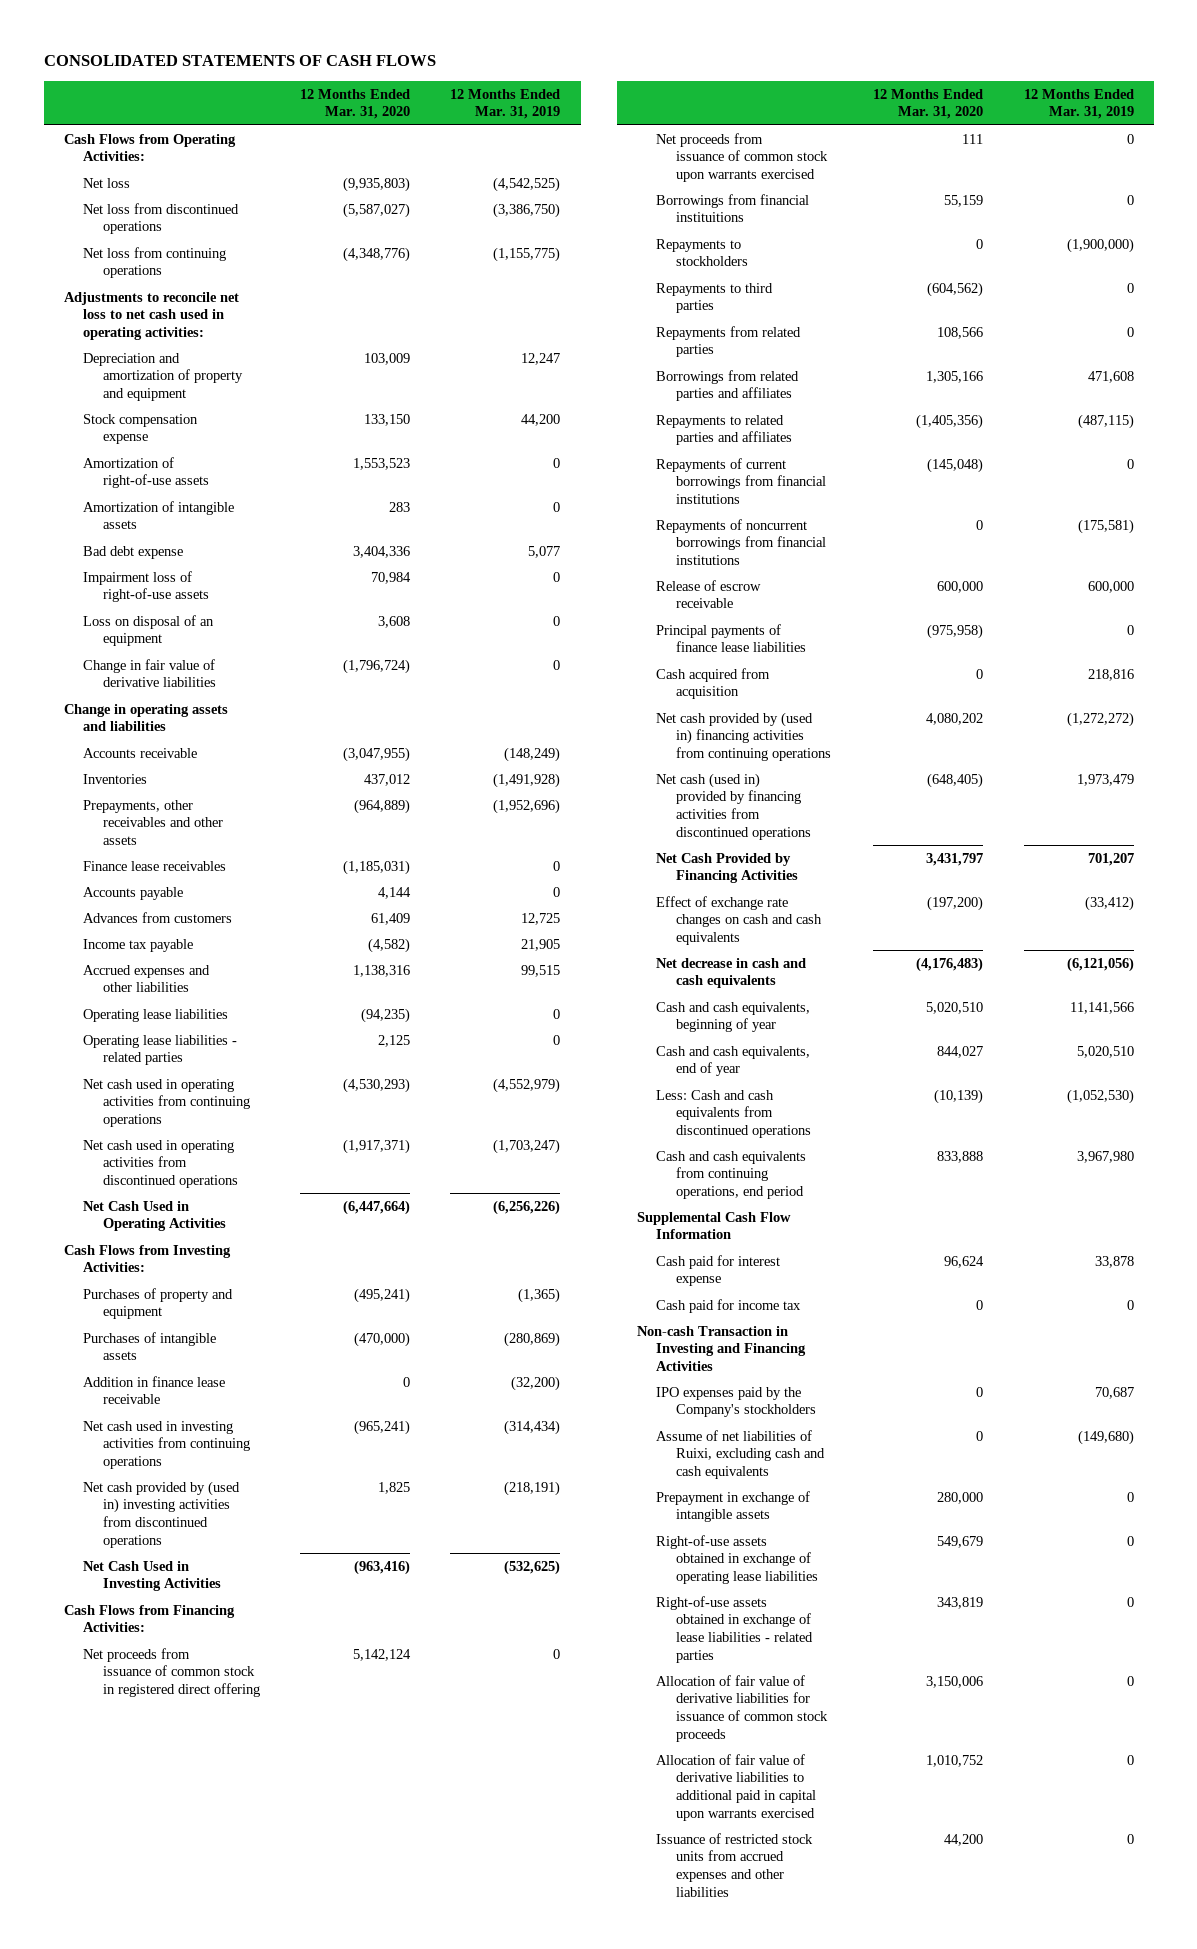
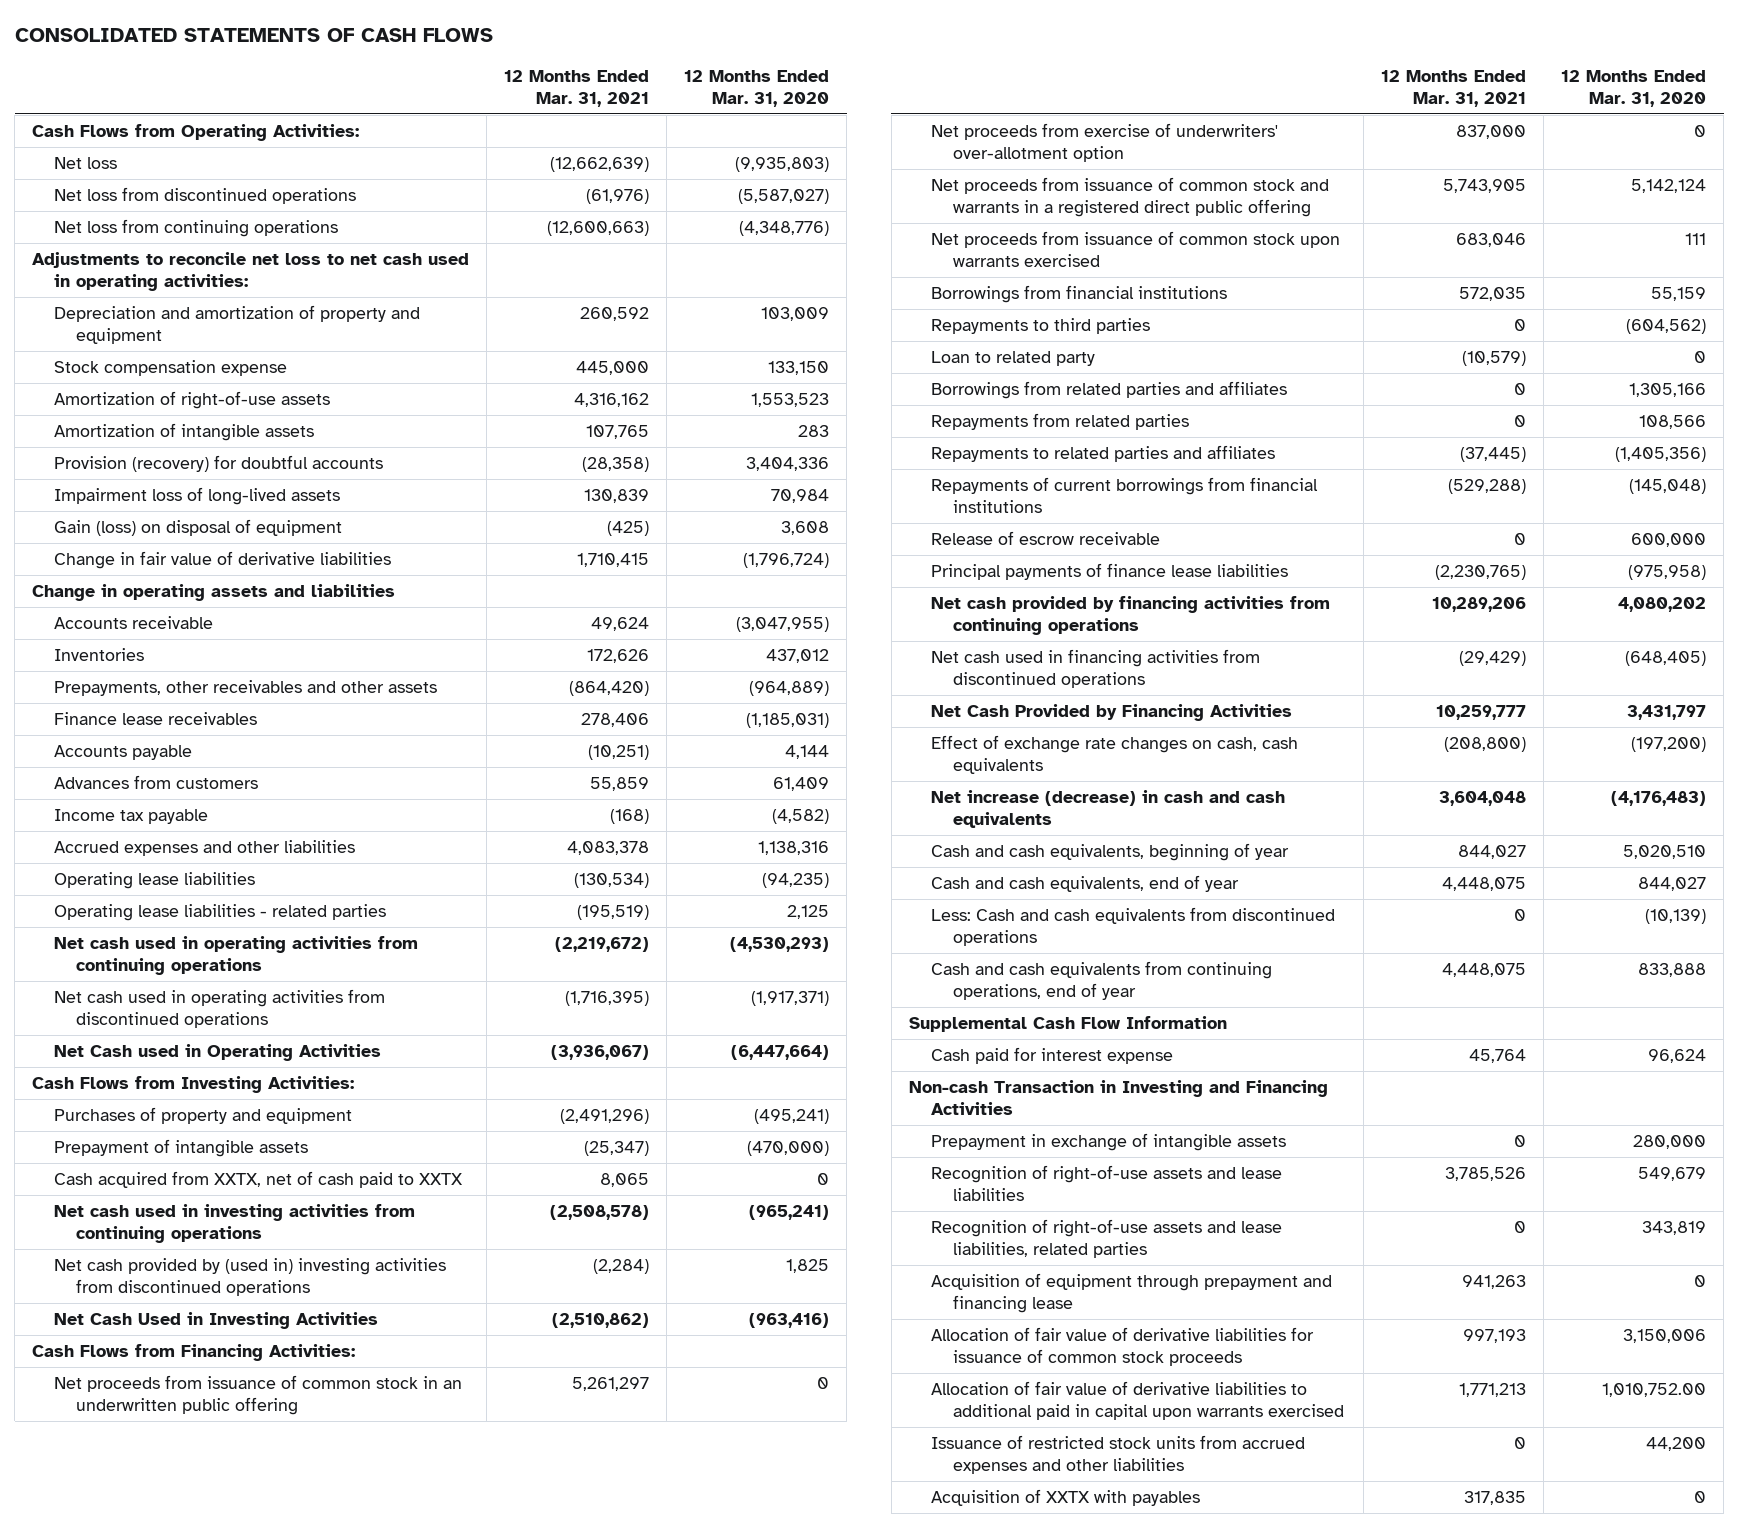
[450,88,561,120] 12 Months Ended Mar. 31, 2019 -> none
none -> [504,70,650,107] 12 Months Ended Mar. 31, 2021
[83,545,184,559] Bad debt expense -> [54,455,384,473] Provision (recovery) for doubtful accounts
[83,570,209,603] Impairment loss of right-of-use assets -> [54,487,341,506] Impairment loss of long-lived assets
[83,614,215,647] Loss on disposal of an equipment -> [54,519,343,537] Gain (loss) on disposal of equipment
[83,1200,226,1232] Net Cash Used in Operating Activities -> [54,1044,382,1062] Net Cash used in Operating Activities
[83,1375,226,1405] Addition in finance lease receivable -> none
[83,1331,217,1361] Purchases of intangible assets -> [54,1139,309,1158] Prepayment of intangible assets
none -> [54,1171,464,1189] Cash acquired from XXTX, net of cash paid to XXTX
none -> [54,1375,463,1415] Net proceeds from issuance of common stock in an underwritten public offering
none -> [930,123,1278,162] Net proceeds from exercise of underwriters' over-allotment option
[83,1647,260,1698] Net proceeds from issuance of common stock in registered direct offering -> [930,177,1329,217] Net proceeds from issuance of common stock and warrants in a registered direct public offering
[656,238,748,267] Repayments to stockholders -> none
[656,193,810,223] Borrowings from financial instituitions -> [930,285,1227,304] Borrowings from financial institutions
none -> [930,351,1095,367] Loan to related party
[656,325,802,358] Repayments from related parties -> [930,413,1189,431] Repayments from related parties
[656,518,826,566] Repayments of noncurrent borrowings from financial institutions -> none
[656,667,771,700] Cash acquired from acquisition -> none
[656,711,831,762] Net cash provided by (used in) financing activities from continuing operations -> [930,596,1330,635] Net cash provided by financing activities from continuing operations
[656,772,811,840] Net cash (used in) provided by financing activities from discontinued operations -> [930,649,1260,688] Net cash used in financing activities from discontinued operations
[656,895,822,946] Effect of exchange rate changes on cash and cash equivalents -> [930,735,1298,774] Effect of exchange rate changes on cash, cash equivalents
[656,957,807,989] Net decrease in cash and cash equivalents -> [930,790,1285,828] Net increase (decrease) in cash and cash equivalents
[656,1150,807,1200] Cash and cash equivalents from continuing operations, end period -> [930,961,1272,1000] Cash and cash equivalents from continuing operations, end of year
[656,1298,802,1313] Cash paid for income tax -> none
[656,1386,816,1418] IPO expenses paid by the Company's stockholders -> none
[656,1429,825,1480] Assume of net liabilities of Ruixi, excluding cash and cash equivalents -> none
[656,1534,818,1585] Right-of-use assets obtained in exchange of operating lease liabilities -> [930,1165,1282,1201] Recognition of right-of-use assets and lease liabilities
[656,1595,813,1663] Right-of-use assets obtained in exchange of lease liabilities - related parties -> [930,1219,1282,1258] Recognition of right-of-use assets and lease liabilities, related parties
none -> [930,1273,1332,1313] Acquisition of equipment through prepayment and financing lease
[926,1754,984,1767] 1,010,752 -> [1602,1383,1707,1398] 1,010,752.00
none -> [930,1489,1200,1507] Acquisition of XXTX with payables

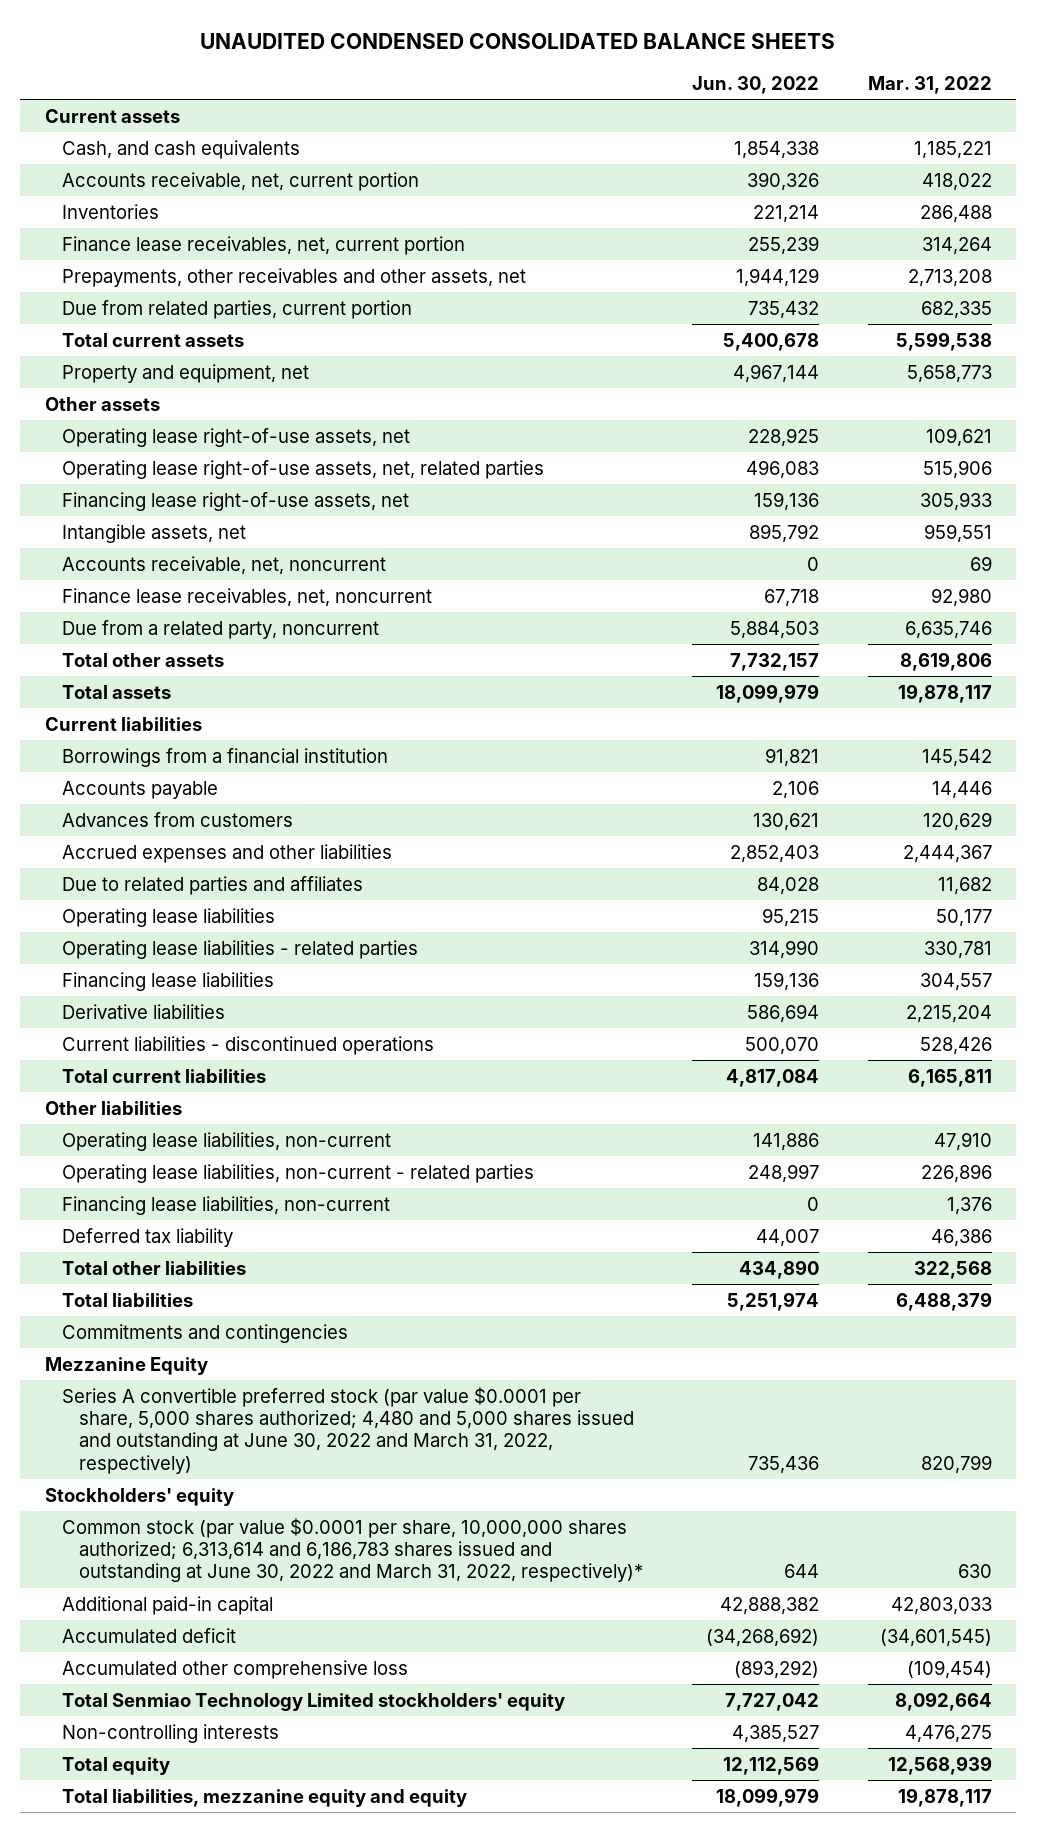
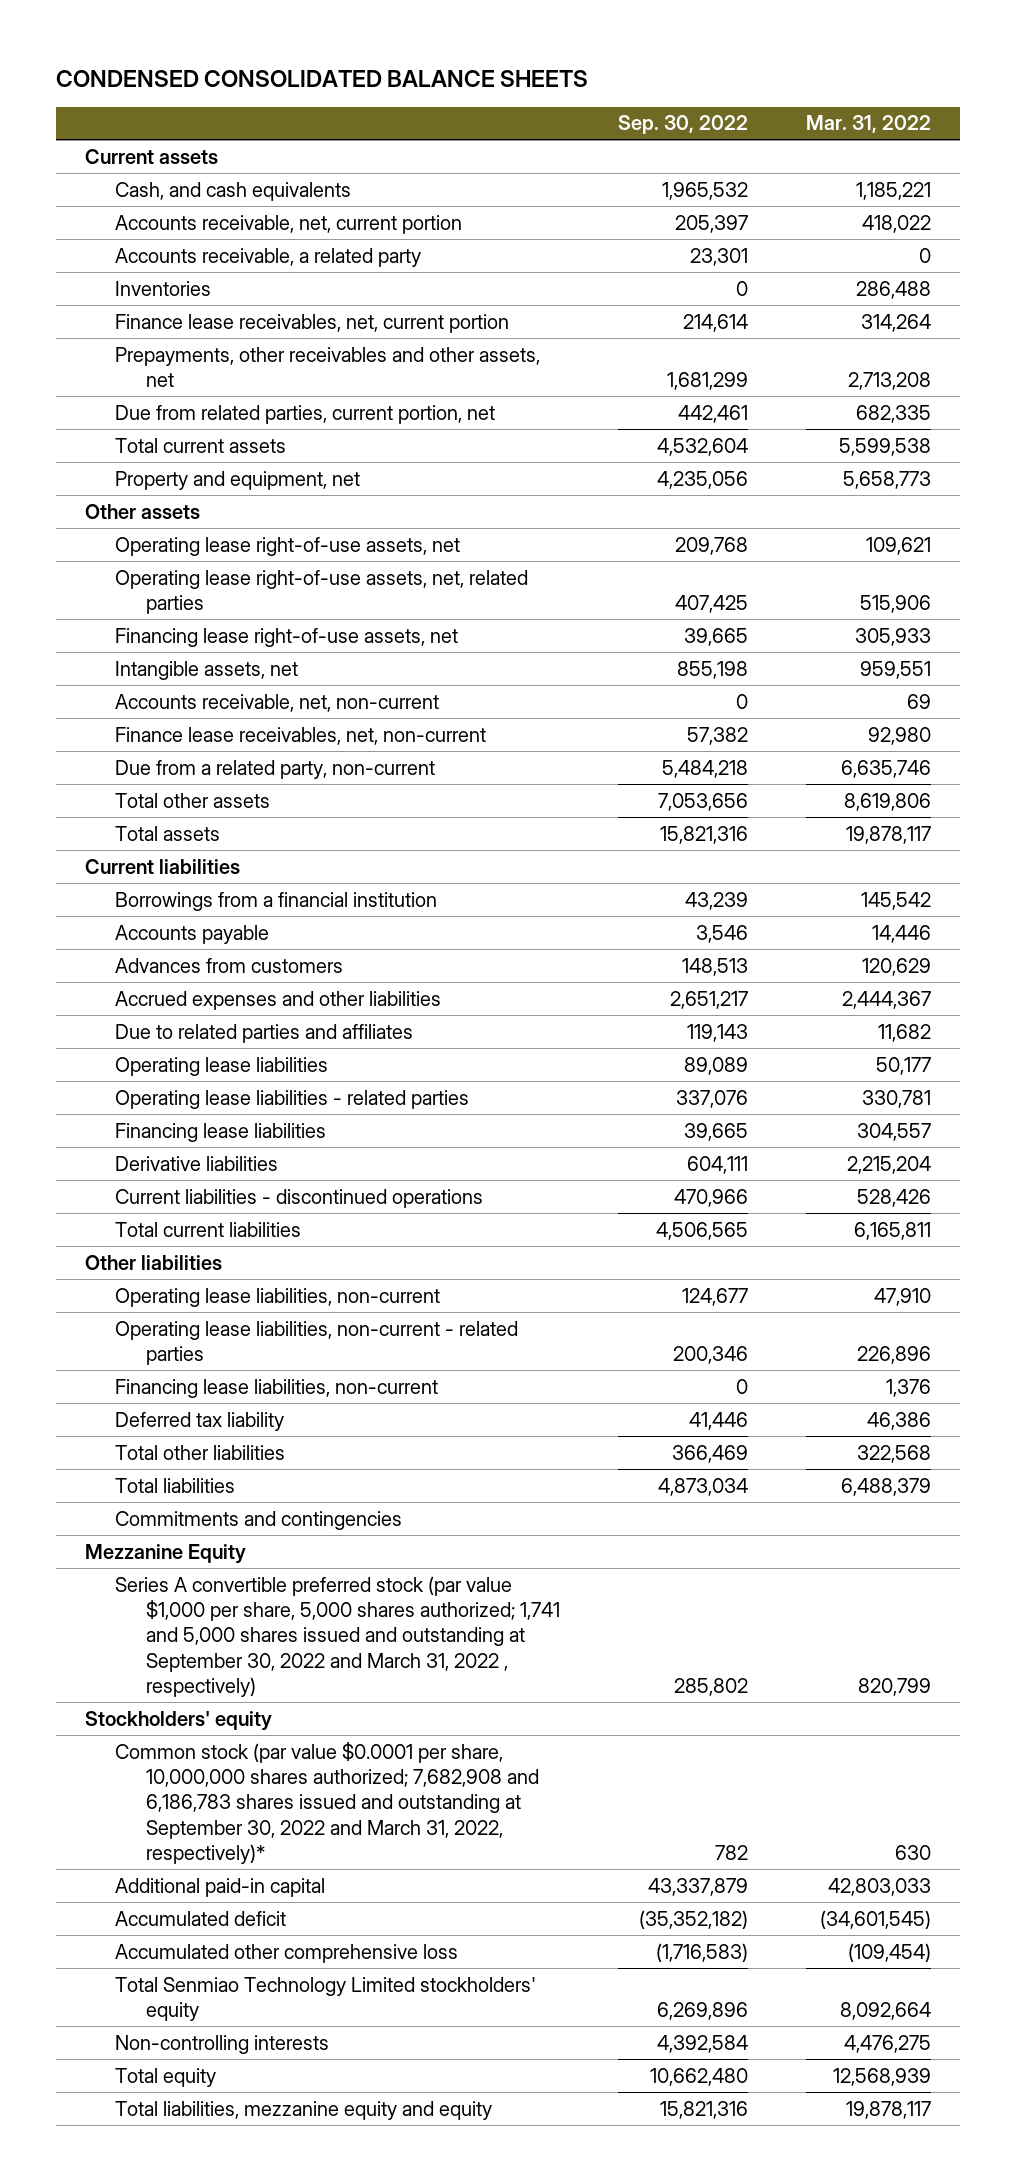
[200,32,836,49] UNAUDITED CONDENSED CONSOLIDATED BALANCE SHEETS -> [55,69,588,87] CONDENSED CONSOLIDATED BALANCE SHEETS
[691,75,819,94] Jun. 30, 2022 -> none
none -> [617,115,748,135] Sep. 30, 2022
none -> [115,247,422,267] Accounts receivable, a related party
[61,299,412,319] Due from related parties, current portion -> [115,404,496,424] Due from related parties, current portion, net
[61,555,386,575] Accounts receivable, net, noncurrent -> [115,693,440,712] Accounts receivable, net, non-current
[61,587,432,607] Finance lease receivables, net, noncurrent -> [115,726,487,745] Finance lease receivables, net, non-current
[61,619,379,639] Due from a related party, noncurrent -> [115,759,436,779] Due from a related party, non-current
[61,1386,634,1474] Series A convertible preferred stock (par value $0.0001 per share, 5,000 shares authorized; 4,480 and 5,000 shares issued and outstanding at June 30, 2022 and March 31, 2022, respectively) -> [115,1575,560,1698] Series A convertible preferred stock (par value $1,000 per share, 5,000 shares authorized; 1,741 and 5,000 shares issued and outstanding at September 30, 2022 and March 31, 2022 , respectively)
[61,1517,643,1583] Common stock (par value $0.0001 per share, 10,000,000 shares authorized; 6,313,614 and 6,186,783 shares issued and outstanding at June 30, 2022 and March 31, 2022, respectively)* -> [115,1741,539,1865] Common stock (par value $0.0001 per share, 10,000,000 shares authorized; 7,682,908 and 6,186,783 shares issued and outstanding at September 30, 2022 and March 31, 2022, respectively)*

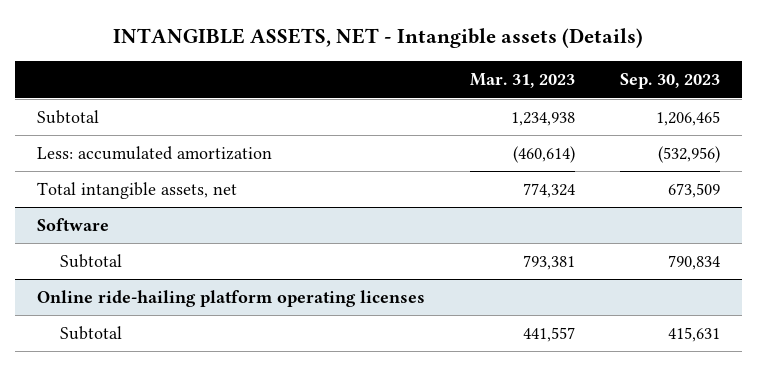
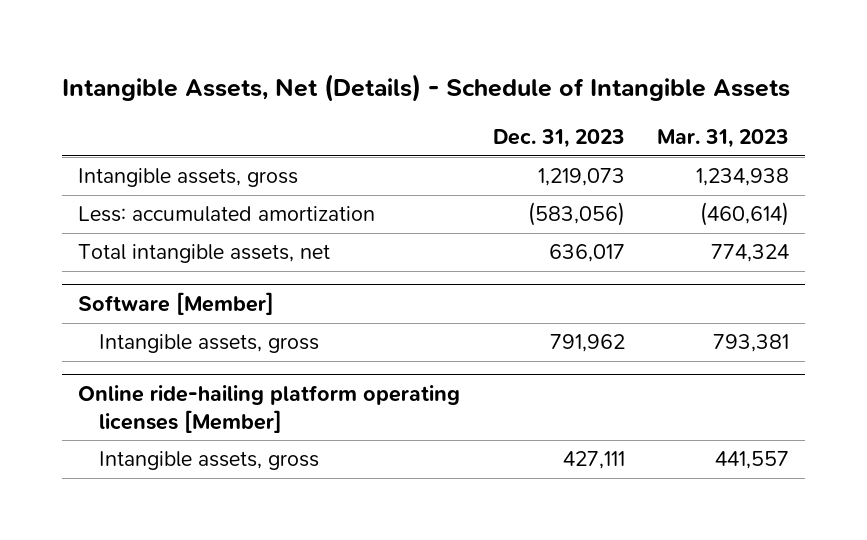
[113,28,644,49] INTANGIBLE ASSETS, NET - Intangible assets (Details) -> [62,74,791,103] Intangible Assets, Net (Details) - Schedule of Intangible Assets
[619,73,720,90] Sep. 30, 2023 -> none
none -> [492,129,625,149] Dec. 31, 2023
[37,110,100,125] Subtotal -> [78,168,299,188] Intangible assets, gross
[37,218,110,232] Software -> [78,292,275,316] Software [Member]
[59,254,122,269] Subtotal -> [98,334,319,354] Intangible assets, gross
[37,290,426,308] Online ride-hailing platform operating licenses -> [78,385,461,433] Online ride-hailing platform operating licenses [Member]
[59,326,122,341] Subtotal -> [98,451,319,471] Intangible assets, gross

